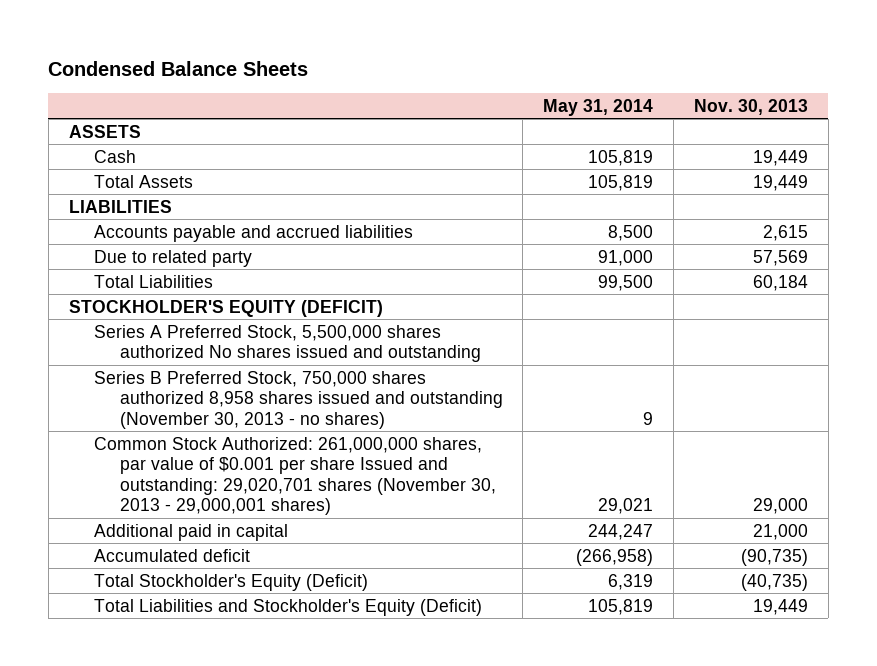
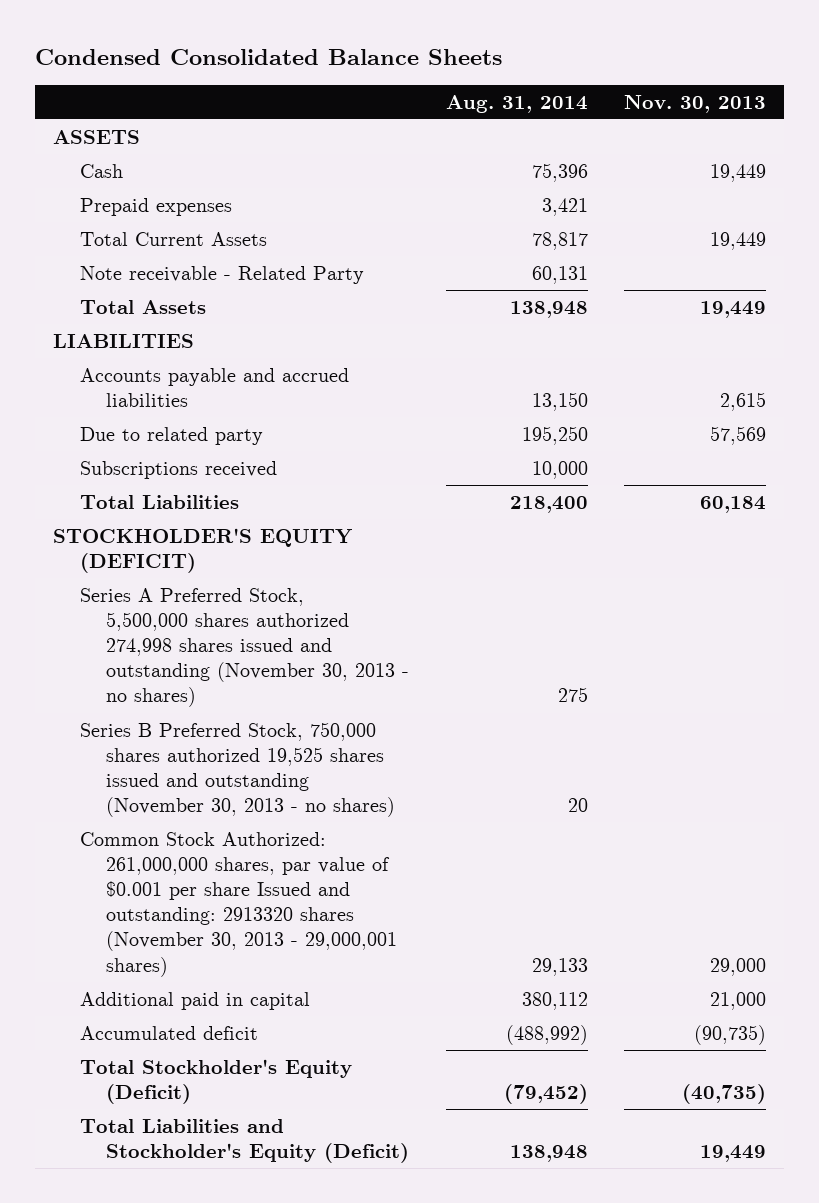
[48,60,309,76] Condensed Balance Sheets -> [34,49,502,66] Condensed Consolidated Balance Sheets
[543,98,654,116] May 31, 2014 -> none
none -> [445,94,588,113] Aug. 31, 2014
none -> [79,197,232,216] Prepaid expenses
none -> [79,231,267,246] Total Current Assets
none -> [79,265,364,284] Note receivable - Related Party
none -> [79,460,277,479] Subscriptions received
[94,324,481,363] Series A Preferred Stock, 5,500,000 shares authorized No shares issued and outstanding -> [79,587,410,708] Series A Preferred Stock, 5,500,000 shares authorized 274,998 shares issued and outstanding (November 30, 2013 - no shares)
[94,370,503,429] Series B Preferred Stock, 750,000 shares authorized 8,958 shares issued and outstanding (November 30, 2013 - no shares) -> [79,721,396,818] Series B Preferred Stock, 750,000 shares authorized 19,525 shares issued and outstanding (November 30, 2013 - no shares)
[94,436,496,515] Common Stock Authorized: 261,000,000 shares, par value of $0.001 per share Issued and outstanding: 29,020,701 shares (November 30, 2013 - 29,000,001 shares) -> [79,831,398,977] Common Stock Authorized: 261,000,000 shares, par value of $0.001 per share Issued and outstanding: 2913320 shares (November 30, 2013 - 29,000,001 shares)

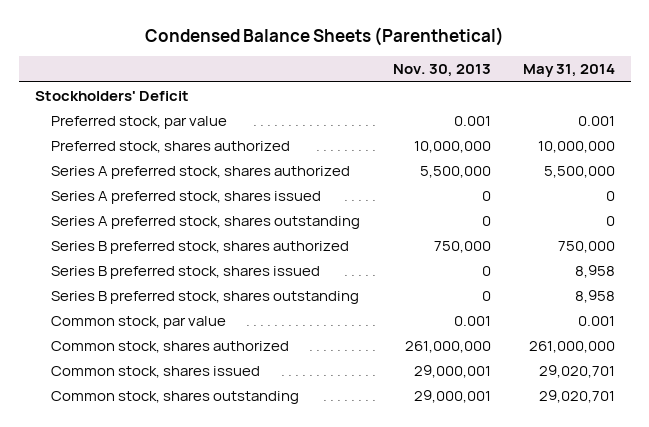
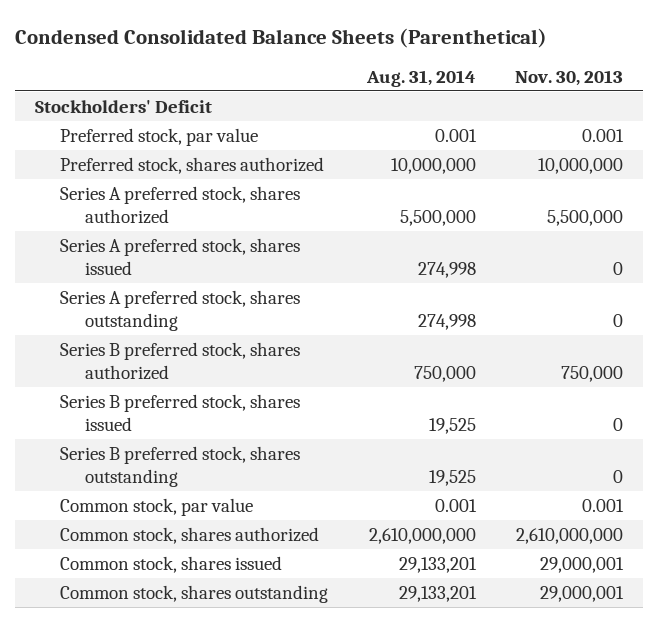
[144,26,504,46] Condensed Balance Sheets (Parenthetical) -> [15,27,548,48] Condensed Consolidated Balance Sheets (Parenthetical)
[522,64,615,78] May 31, 2014 -> none
none -> [366,69,477,87] Aug. 31, 2014
[404,340,491,353] 261,000,000 -> [516,527,624,544] 2,610,000,000

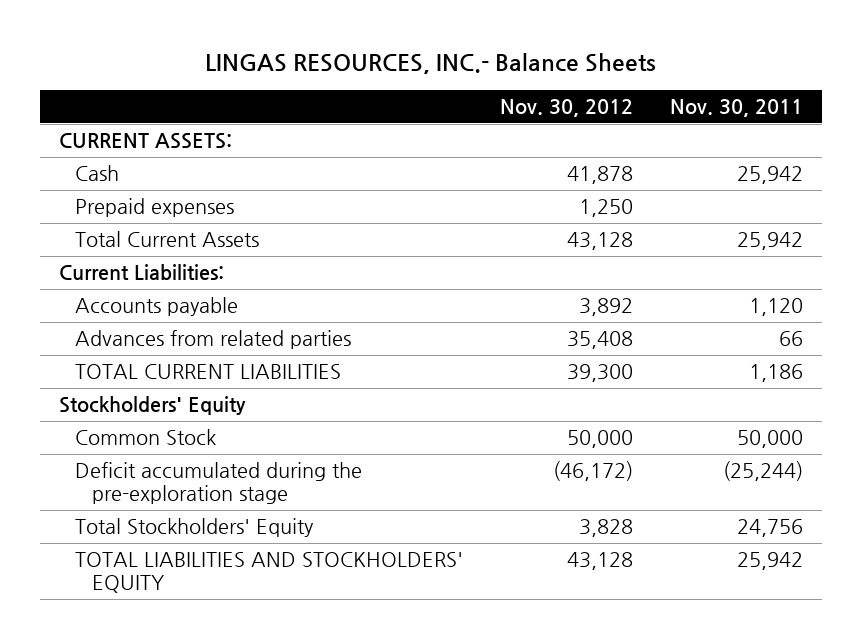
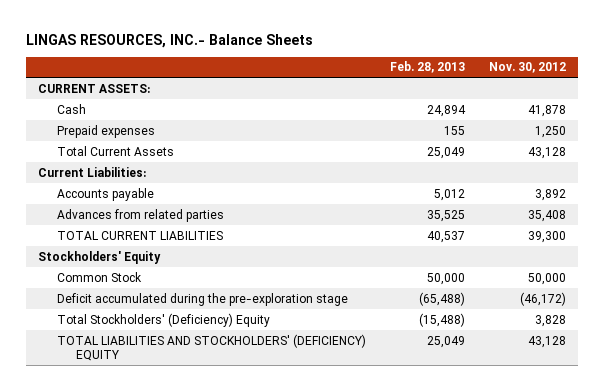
[670,99,804,118] Nov. 30, 2011 -> none
none -> [389,61,465,74] Feb. 28, 2013
[75,518,315,538] Total Stockholders' Equity -> [56,312,270,327] Total Stockholders' (Deficiency) Equity
[75,552,464,594] TOTAL LIABILITIES AND STOCKHOLDERS' EQUITY -> [56,333,366,361] TOTAL LIABILITIES AND STOCKHOLDERS' (DEFICIENCY) EQUITY

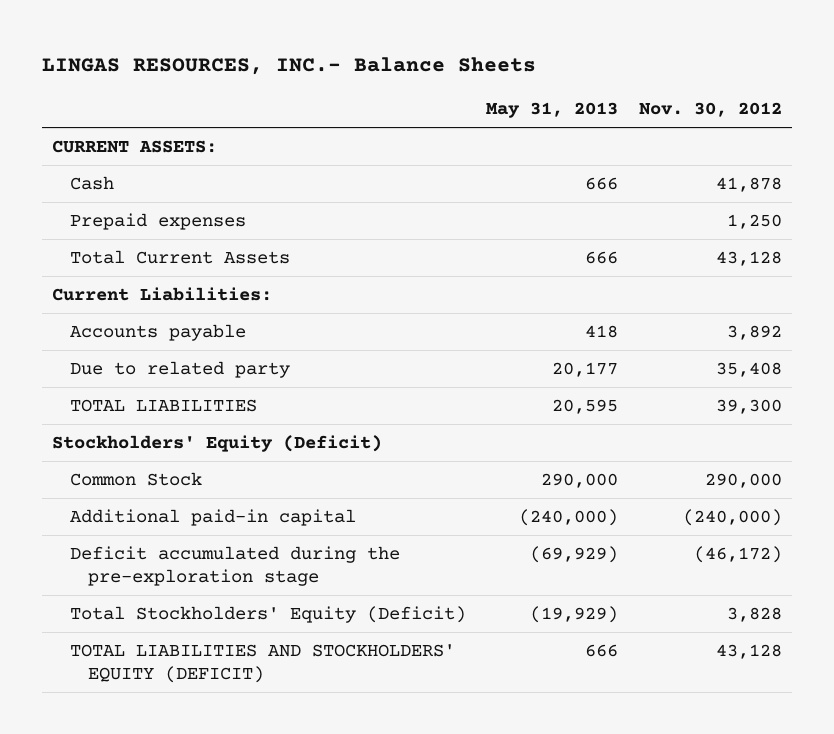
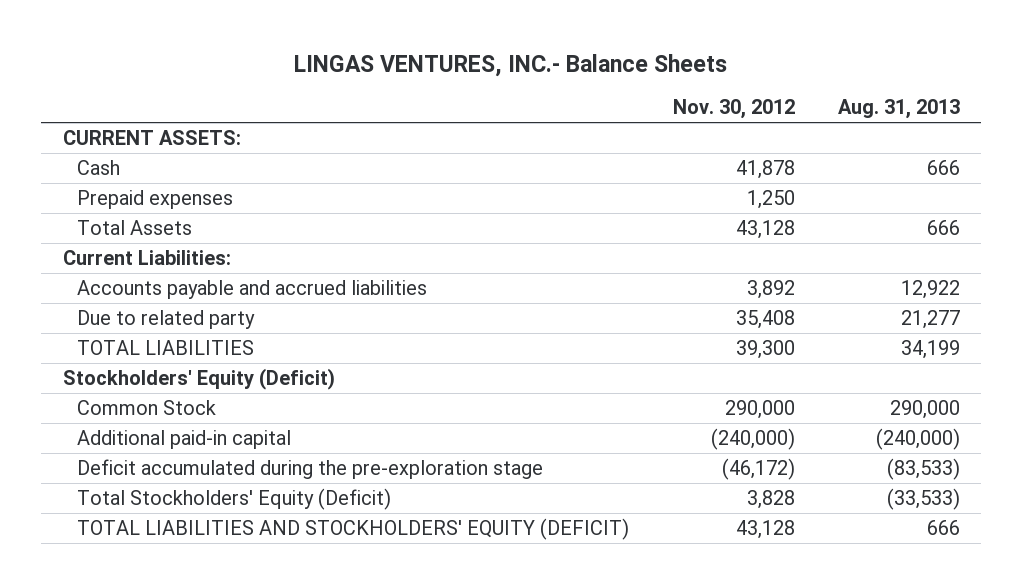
[41,57,536,76] LINGAS RESOURCES, INC.- Balance Sheets -> [294,54,728,78] LINGAS VENTURES, INC.- Balance Sheets
[486,101,619,118] May 31, 2013 -> none
none -> [837,99,960,120] Aug. 31, 2013
[69,249,290,264] Total Current Assets -> [77,220,193,236] Total Assets
[69,323,246,341] Accounts payable -> [77,280,428,300] Accounts payable and accrued liabilities

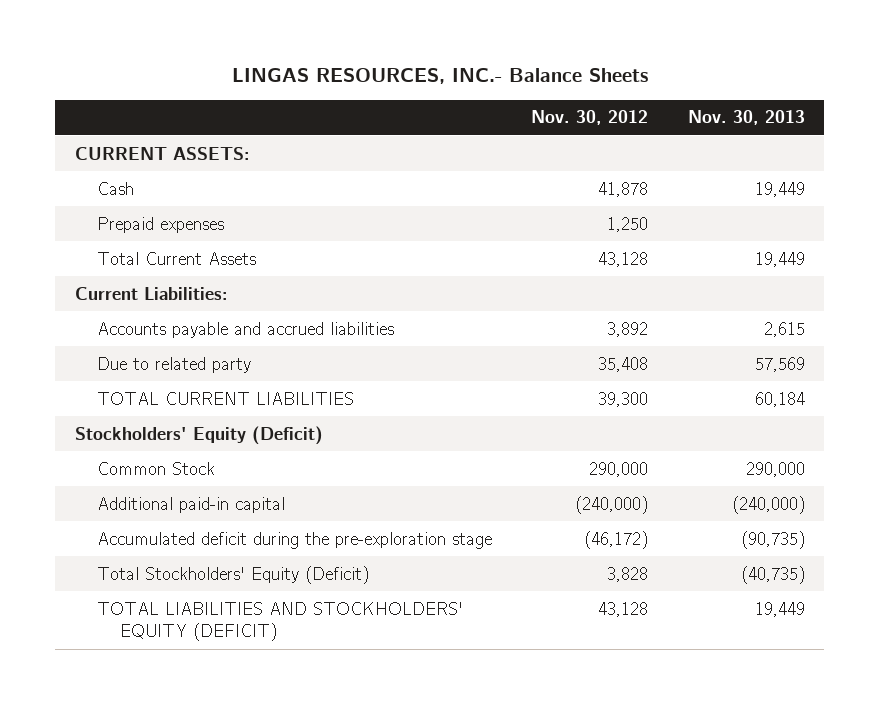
[294,54,728,78] LINGAS VENTURES, INC.- Balance Sheets -> [231,68,648,85] LINGAS RESOURCES, INC.- Balance Sheets
[837,99,960,120] Aug. 31, 2013 -> none
none -> [687,110,805,126] Nov. 30, 2013
[77,220,193,236] Total Assets -> [97,251,257,265] Total Current Assets
[77,340,255,356] TOTAL LIABILITIES -> [97,391,355,405] TOTAL CURRENT LIABILITIES
[77,459,544,480] Deficit accumulated during the pre-exploration stage -> [97,531,493,549] Accumulated deficit during the pre-exploration stage

